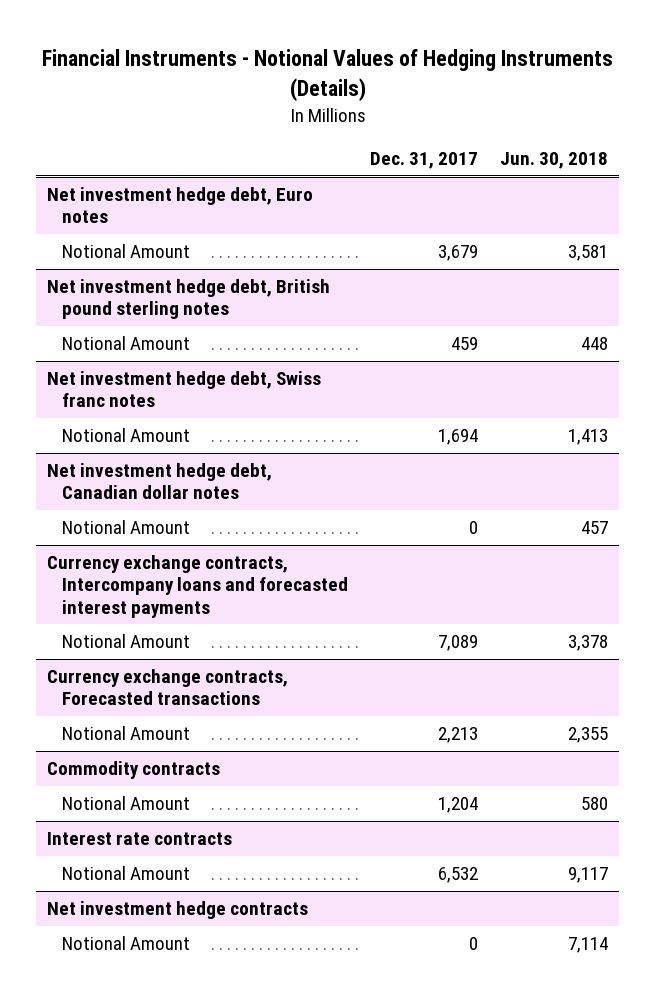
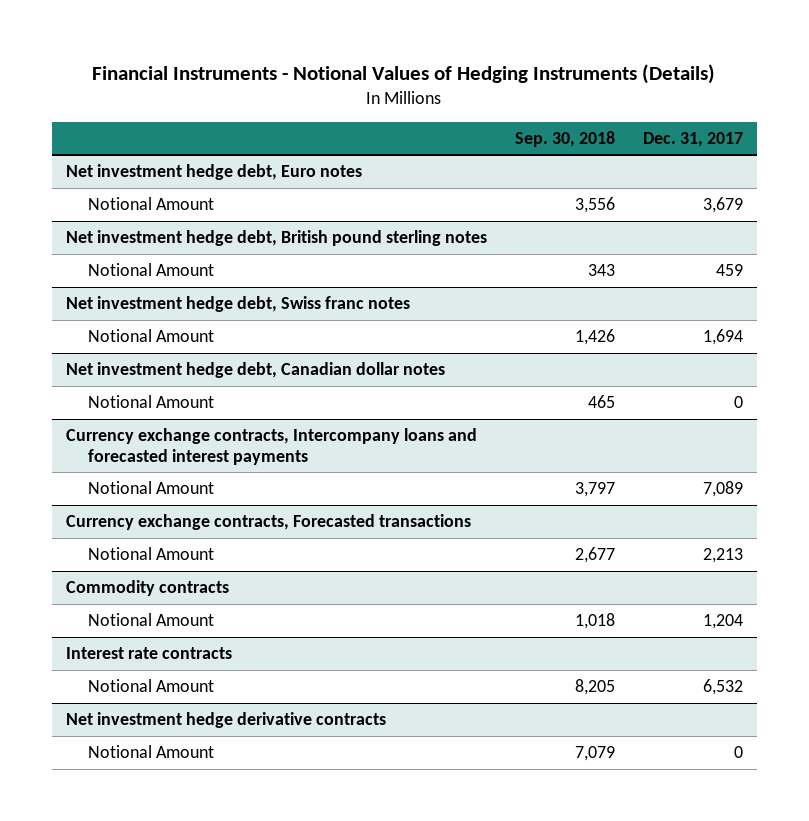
[499,152,608,170] Jun. 30, 2018 -> none
none -> [514,130,615,147] Sep. 30, 2018
[47,901,309,920] Net investment hedge contracts -> [65,712,386,729] Net investment hedge derivative contracts

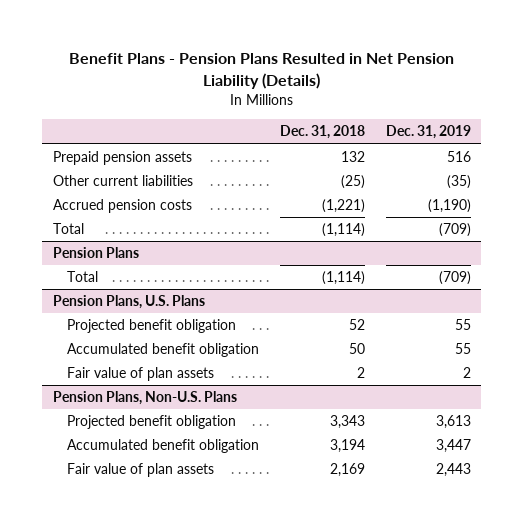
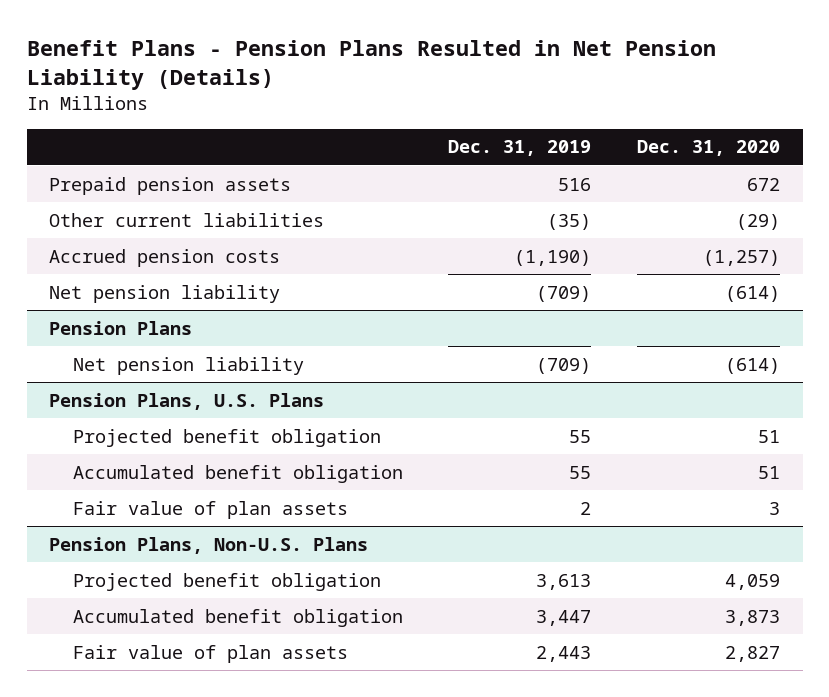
[279,125,365,140] Dec. 31, 2018 -> none
none -> [636,140,780,157] Dec. 31, 2020
[52,223,84,235] Total -> [49,284,281,303] Net pension liability
[66,271,98,283] Total -> [72,356,304,375] Net pension liability

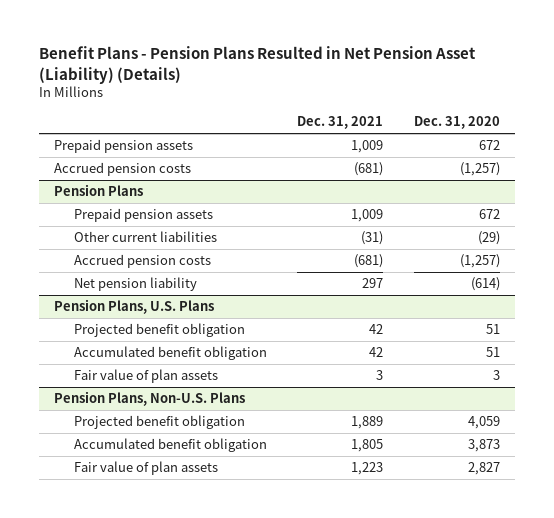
[26,39,716,90] Benefit Plans - Pension Plans Resulted in Net Pension Liability (Details) -> [39,46,477,84] Benefit Plans - Pension Plans Resulted in Net Pension Asset (Liability) (Details)
[448,140,592,157] Dec. 31, 2019 -> none
none -> [297,116,384,130] Dec. 31, 2021
[49,212,325,227] Other current liabilities -> none
[49,284,281,303] Net pension liability -> none
none -> [74,208,214,223] Prepaid pension assets
none -> [74,231,218,243] Other current liabilities
none -> [74,254,212,269] Accrued pension costs

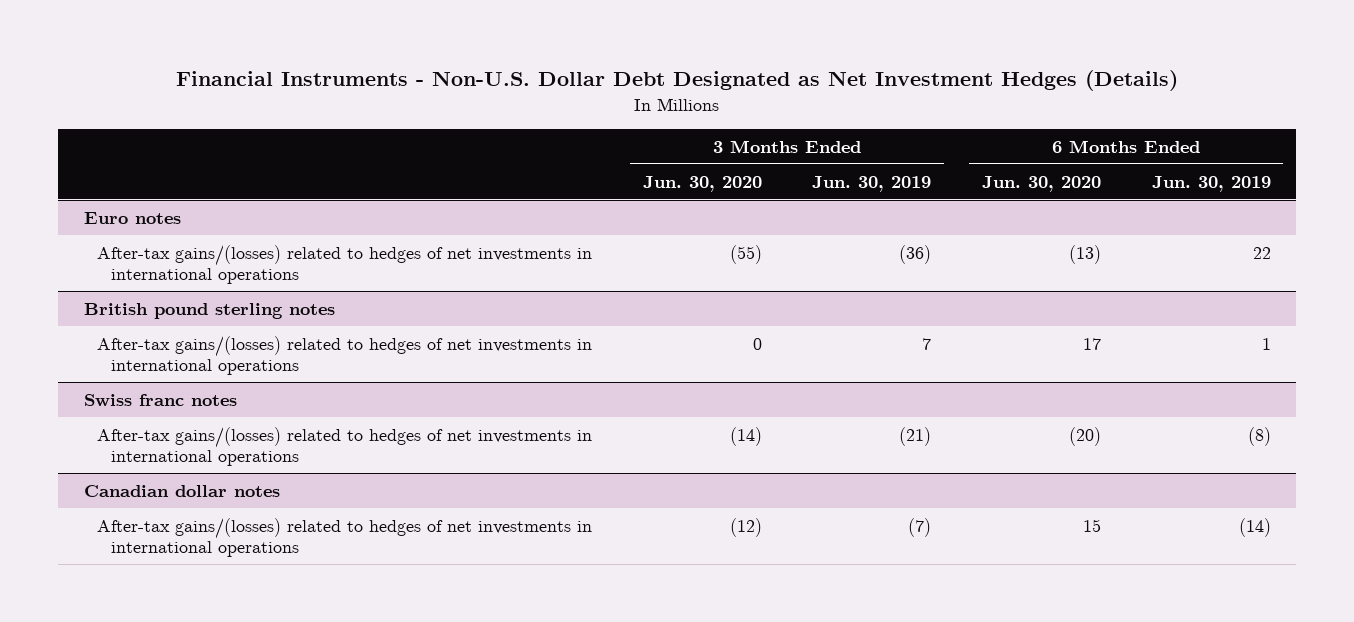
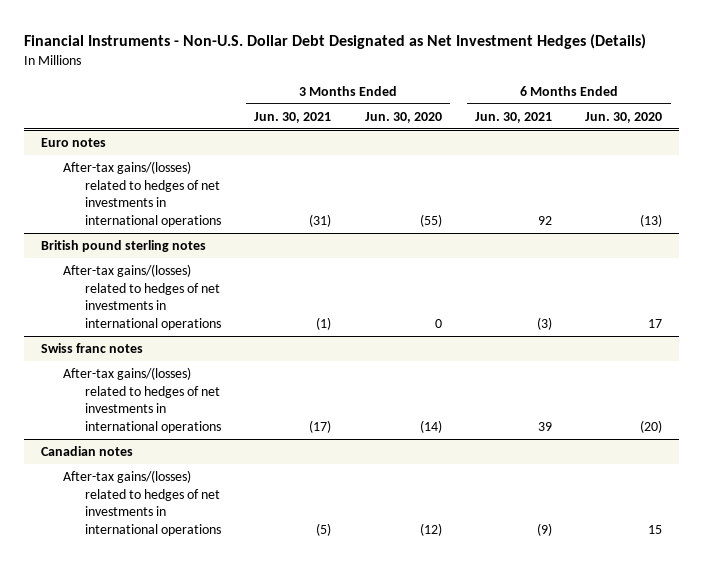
[812,175,932,192] Jun. 30, 2019 -> none
[1151,175,1271,192] Jun. 30, 2019 -> none
none -> [254,111,332,123] Jun. 30, 2021
none -> [475,111,553,123] Jun. 30, 2021
[83,484,280,497] Canadian dollar notes -> [40,446,133,457] Canadian notes

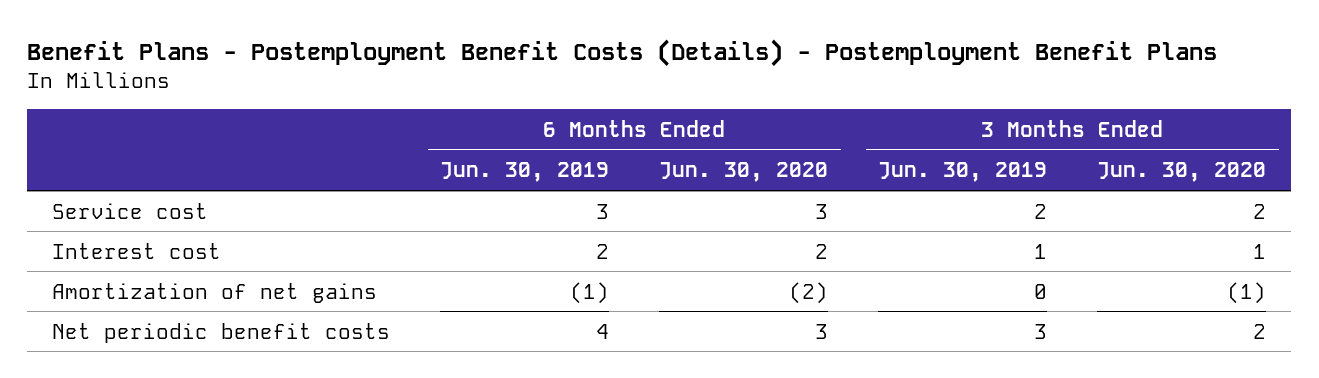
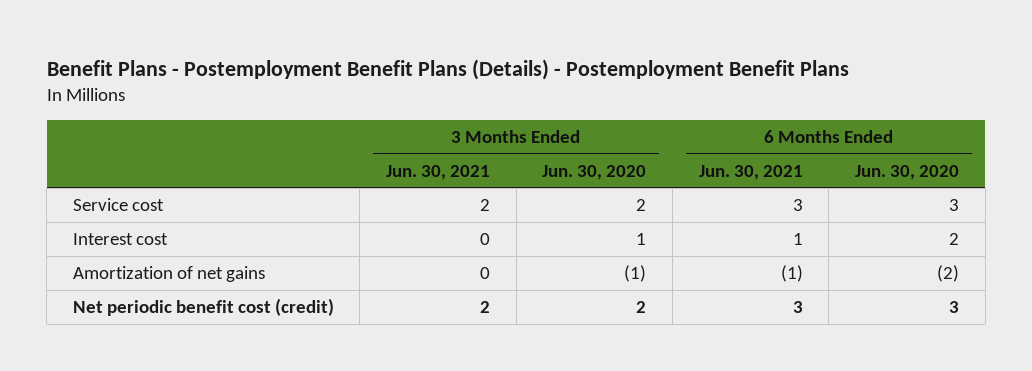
[27,38,1218,67] Benefit Plans - Postemployment Benefit Costs (Details) - Postemployment Benefit Plans -> [46,58,849,80] Benefit Plans - Postemployment Benefit Plans (Details) - Postemployment Benefit Plans
[440,162,610,183] Jun. 30, 2019 -> none
[878,162,1048,183] Jun. 30, 2019 -> none
none -> [386,164,491,180] Jun. 30, 2021
none -> [698,164,803,180] Jun. 30, 2021
[52,322,391,343] Net periodic benefit costs -> [72,298,334,317] Net periodic benefit cost (credit)

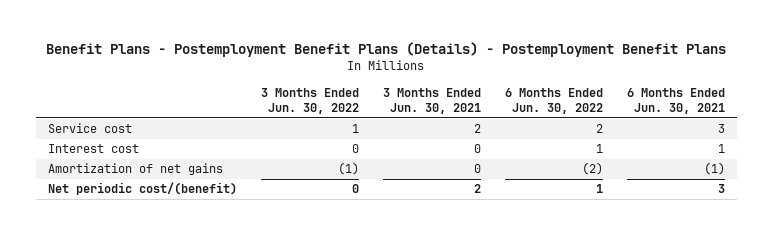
[542,164,647,180] Jun. 30, 2020 -> none
[854,164,959,180] Jun. 30, 2020 -> none
none -> [260,87,359,115] 3 Months Ended Jun. 30, 2022
none -> [504,87,603,115] 6 Months Ended Jun. 30, 2022
[72,298,334,317] Net periodic benefit cost (credit) -> [47,182,237,196] Net periodic cost/(benefit)

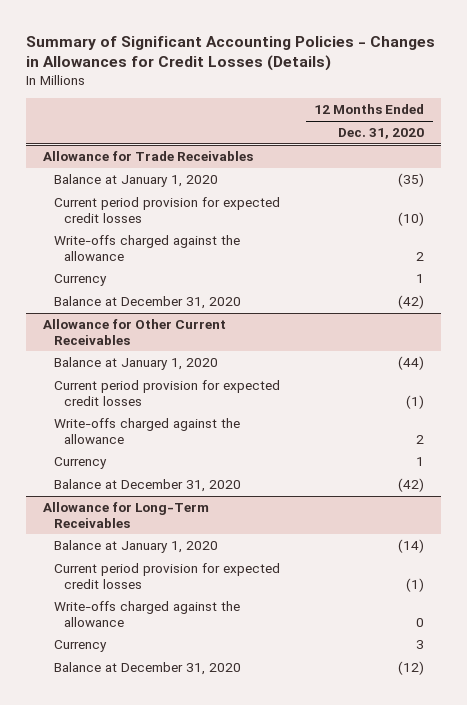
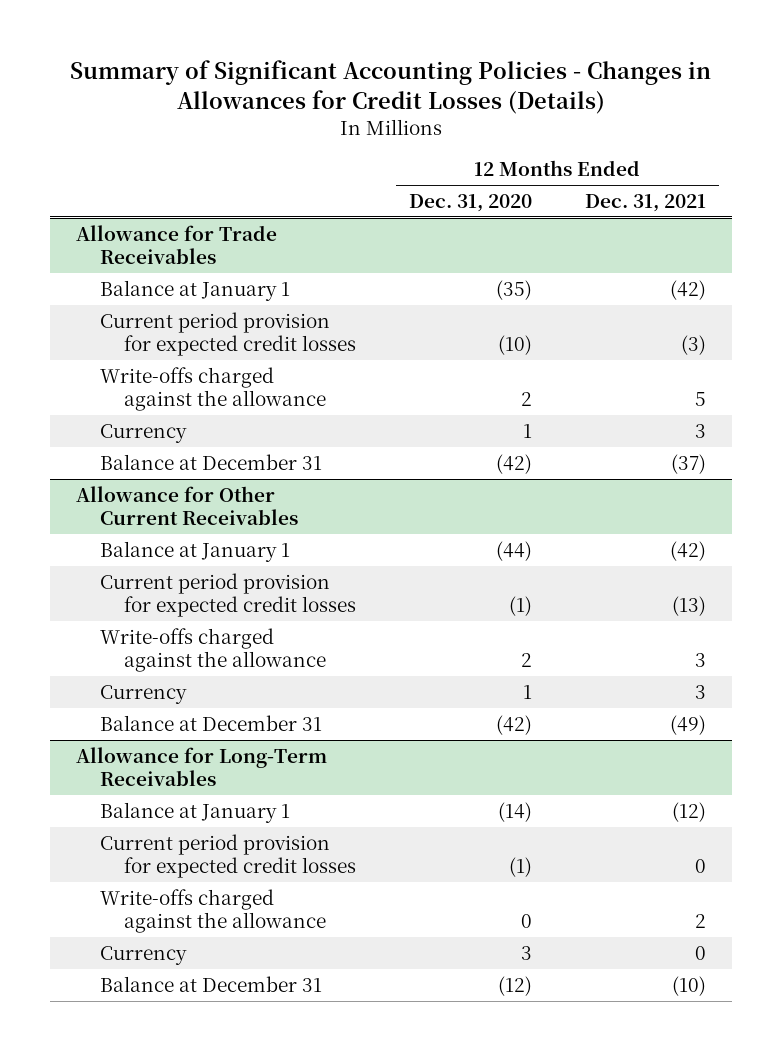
none -> [584,193,706,212] Dec. 31, 2021
[53,173,218,187] Balance at January 1, 2020 -> [100,279,291,301] Balance at January 1
[53,295,241,309] Balance at December 31, 2020 -> [100,453,323,470] Balance at December 31
[53,356,218,370] Balance at January 1, 2020 -> [100,540,291,562] Balance at January 1
[53,478,241,492] Balance at December 31, 2020 -> [100,714,323,731] Balance at December 31
[53,539,218,553] Balance at January 1, 2020 -> [100,801,291,823] Balance at January 1
[53,661,241,675] Balance at December 31, 2020 -> [100,975,323,992] Balance at December 31

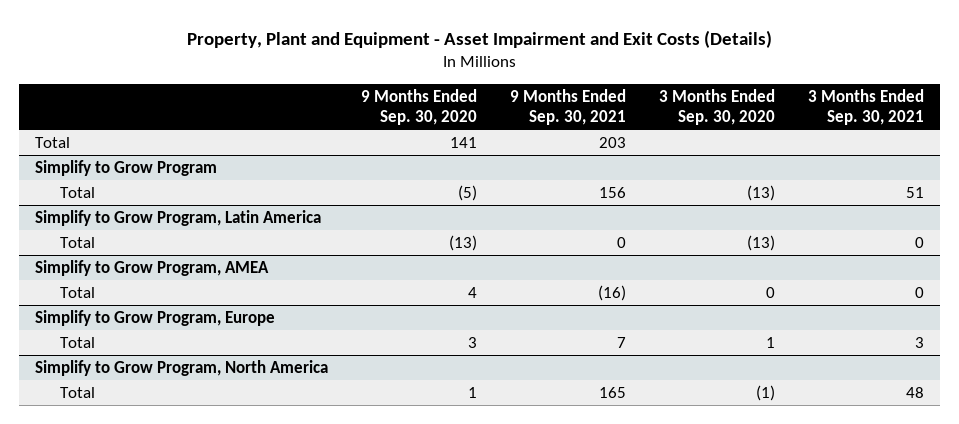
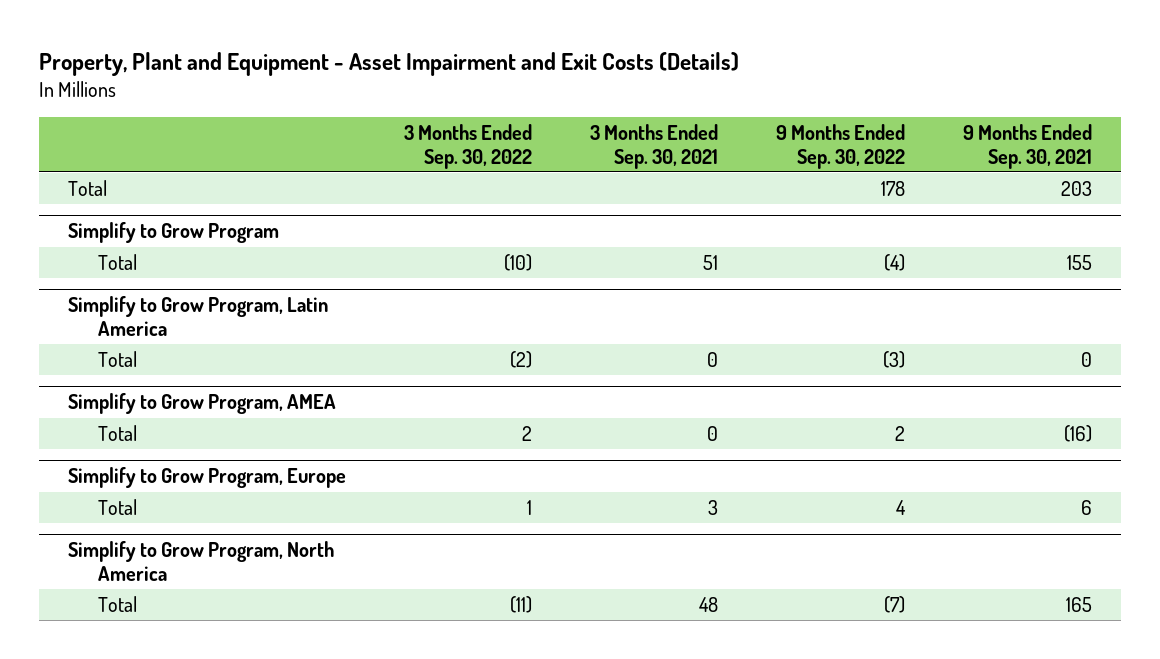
[361,88,478,125] 9 Months Ended Sep. 30, 2020 -> none
[659,88,776,125] 3 Months Ended Sep. 30, 2020 -> none
none -> [404,123,533,169] 3 Months Ended Sep. 30, 2022
none -> [776,123,906,169] 9 Months Ended Sep. 30, 2022
[599,187,627,199] 156 -> [1066,254,1092,270] 155
[617,337,627,349] 7 -> [1080,499,1092,515] 6

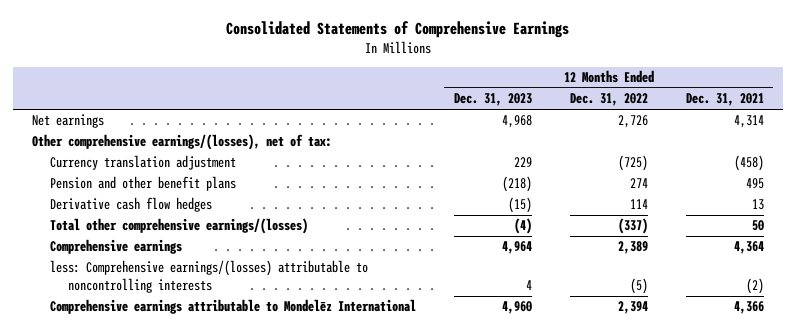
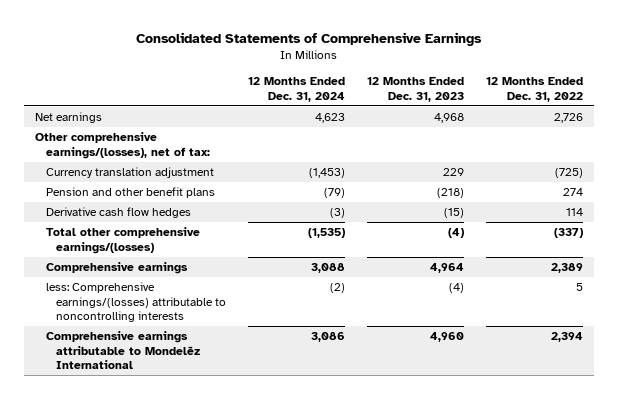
[685,93,764,107] Dec. 31, 2021 -> none
none -> [248,77,346,102] 12 Months Ended Dec. 31, 2024
[525,280,532,291] 4 -> [449,283,465,294] (4)
[629,278,648,295] (5) -> [576,283,584,292] 5

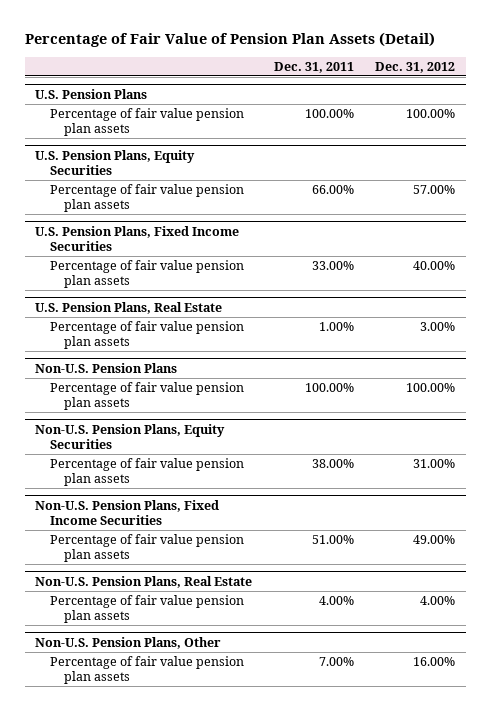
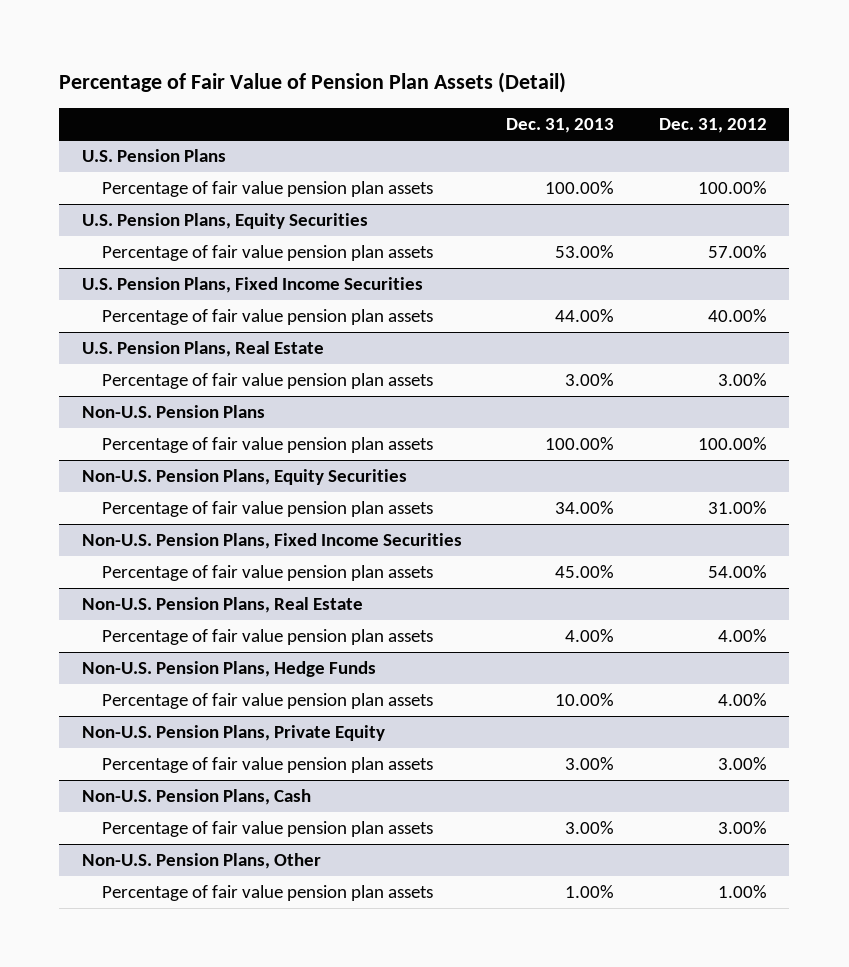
[273,61,354,73] Dec. 31, 2011 -> none
none -> [506,117,615,133] Dec. 31, 2013
[412,535,455,545] 49.00% -> [708,564,768,578] 54.00%
none -> [81,660,376,677] Non-U.S. Pension Plans, Hedge Funds
none -> [101,692,433,709] Percentage of fair value pension plan assets
none -> [81,724,385,741] Non-U.S. Pension Plans, Private Equity
none -> [101,756,433,773] Percentage of fair value pension plan assets
none -> [81,788,311,805] Non-U.S. Pension Plans, Cash
none -> [101,820,433,837] Percentage of fair value pension plan assets
[412,657,455,667] 16.00% -> [718,884,768,898] 1.00%

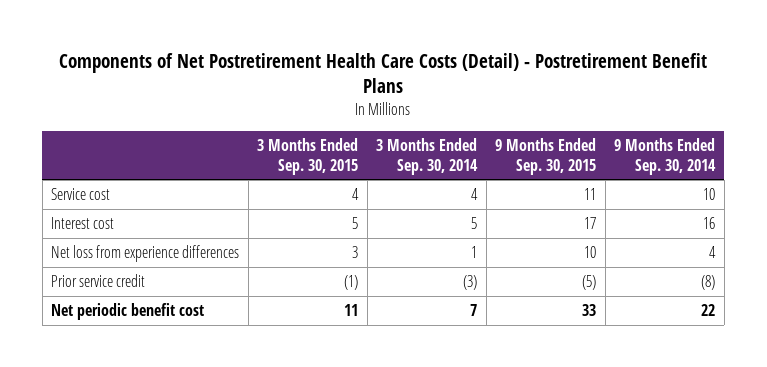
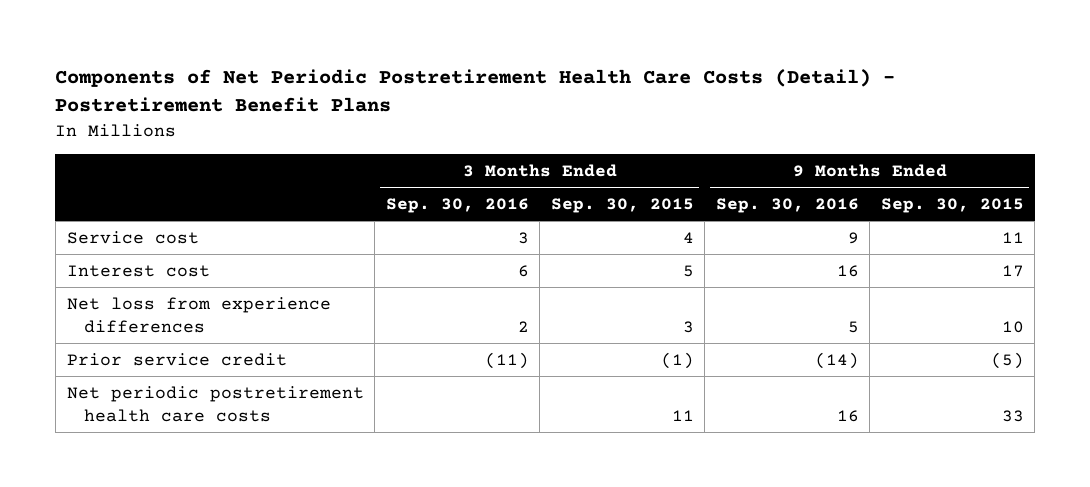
[59,52,708,93] Components of Net Postretirement Health Care Costs (Detail) - Postretirement Benefit Plans -> [55,69,896,113] Components of Net Periodic Postretirement Health Care Costs (Detail) - Postretirement Benefit Plans
[376,138,479,175] 3 Months Ended Sep. 30, 2014 -> none
[614,138,717,175] 9 Months Ended Sep. 30, 2014 -> none
none -> [385,197,529,213] Sep. 30, 2016
none -> [715,197,859,213] Sep. 30, 2016
[51,303,205,321] Net periodic benefit cost -> [66,385,364,422] Net periodic postretirement health care costs

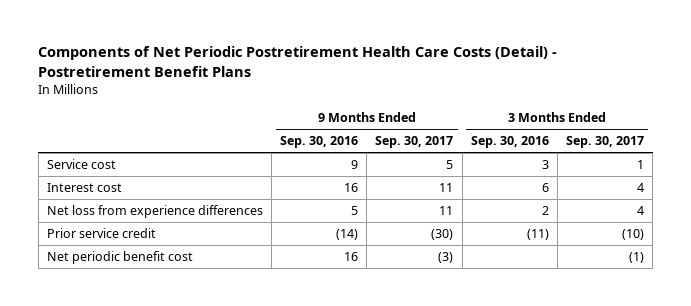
[550,197,694,213] Sep. 30, 2015 -> none
[880,197,1024,213] Sep. 30, 2015 -> none
none -> [375,136,454,149] Sep. 30, 2017
none -> [566,136,645,149] Sep. 30, 2017
[66,385,364,422] Net periodic postretirement health care costs -> [46,251,193,265] Net periodic benefit cost

